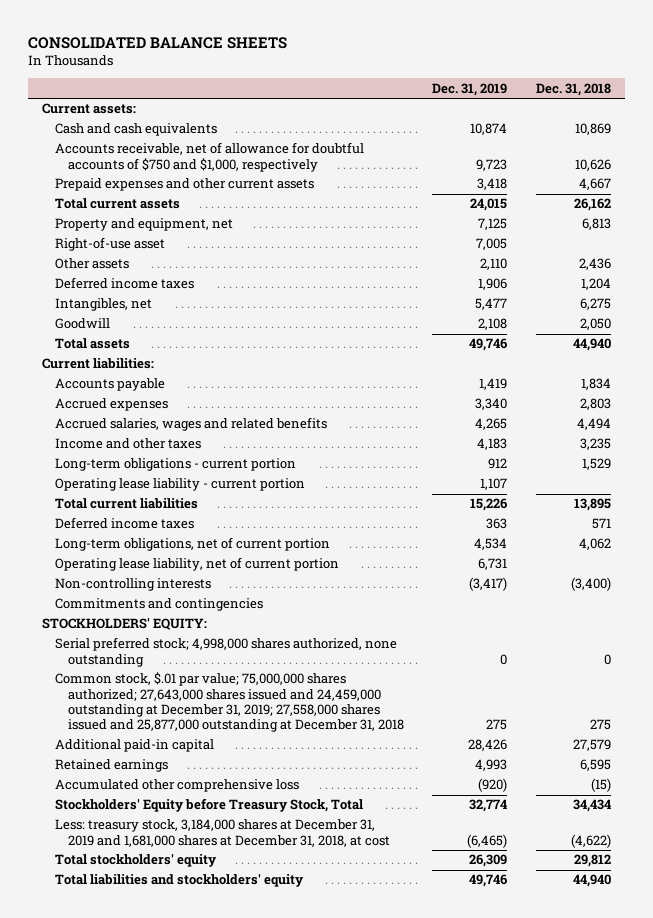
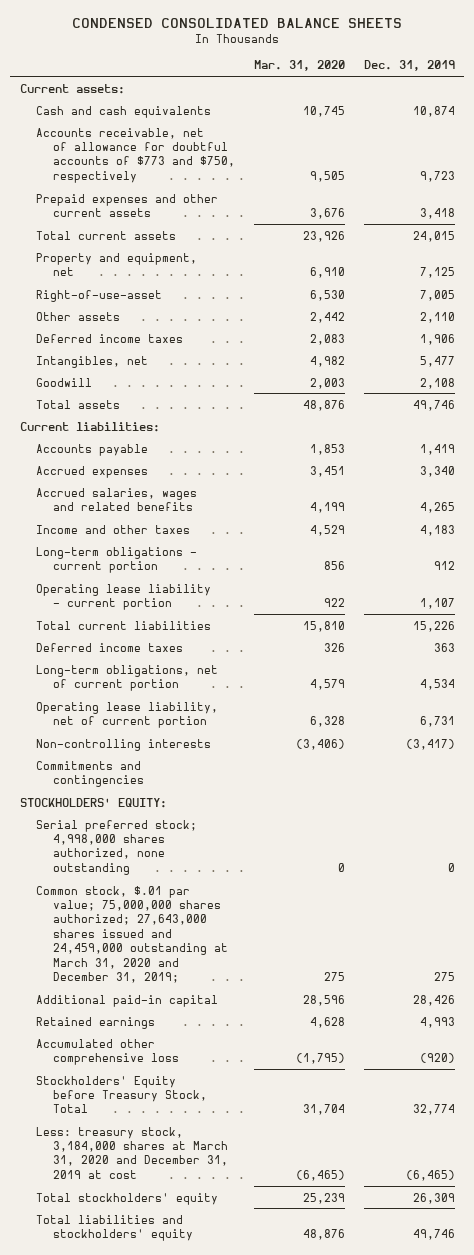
[27,36,287,49] CONSOLIDATED BALANCE SHEETS -> [72,17,403,28] CONDENSED CONSOLIDATED BALANCE SHEETS
[535,82,611,96] Dec. 31, 2018 -> none
none -> [253,60,345,72] Mar. 31, 2020
[54,142,364,172] Accounts receivable, net of allowance for doubtful accounts of $750 and $1,000, respectively -> [36,127,236,183] Accounts receivable, net of allowance for doubtful accounts of $773 and $750, respectively
[54,237,165,252] Right-of-use asset -> [36,289,163,302] Right-of-use-asset
[54,672,404,733] Common stock, $.01 par value; 75,000,000 shares authorized; 27,643,000 shares issued and 24,459,000 outstanding at December 31, 2019; 27,558,000 shares issued and 25,877,000 outstanding at December 31, 2018 -> [36,885,229,984] Common stock, $.01 par value; 75,000,000 shares authorized; 27,643,000 shares issued and 24,459,000 outstanding at March 31, 2020 and December 31, 2019;
[54,819,390,847] Less: treasury stock, 3,184,000 shares at December 31, 2019 and 1,681,000 shares at December 31, 2018, at cost -> [36,1126,229,1179] Less: treasury stock, 3,184,000 shares at March 31, 2020 and December 31, 2019 at cost

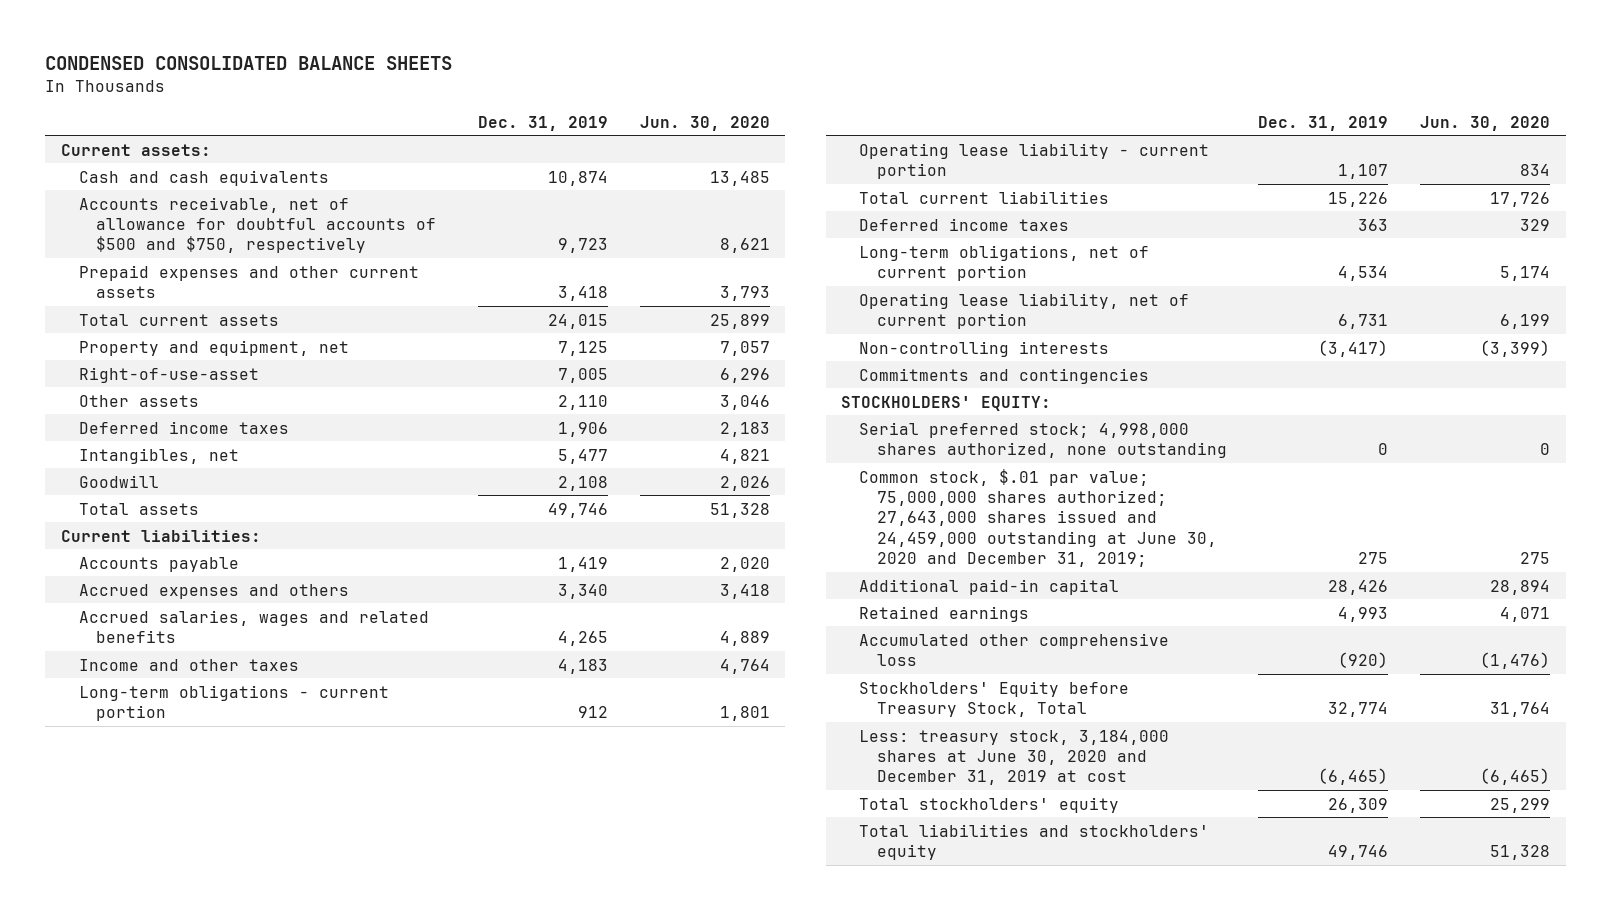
[253,60,345,72] Mar. 31, 2020 -> none
none -> [639,115,770,131] Jun. 30, 2020
[36,127,236,183] Accounts receivable, net of allowance for doubtful accounts of $773 and $750, respectively -> [78,196,437,254] Accounts receivable, net of allowance for doubtful accounts of $500 and $750, respectively
[36,465,149,478] Accrued expenses -> [78,583,349,599] Accrued expenses and others
[36,885,229,984] Common stock, $.01 par value; 75,000,000 shares authorized; 27,643,000 shares issued and 24,459,000 outstanding at March 31, 2020 and December 31, 2019; -> [859,468,1217,568] Common stock, $.01 par value; 75,000,000 shares authorized; 27,643,000 shares issued and 24,459,000 outstanding at June 30, 2020 and December 31, 2019;
[36,1126,229,1179] Less: treasury stock, 3,184,000 shares at March 31, 2020 and December 31, 2019 at cost -> [859,729,1170,786] Less: treasury stock, 3,184,000 shares at June 30, 2020 and December 31, 2019 at cost

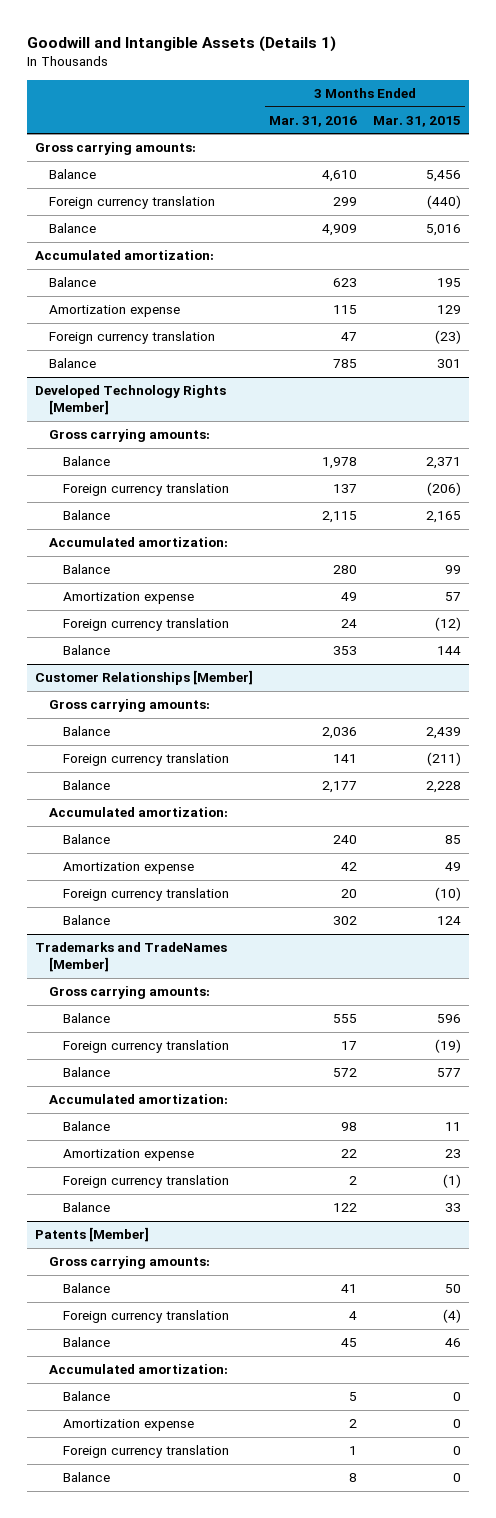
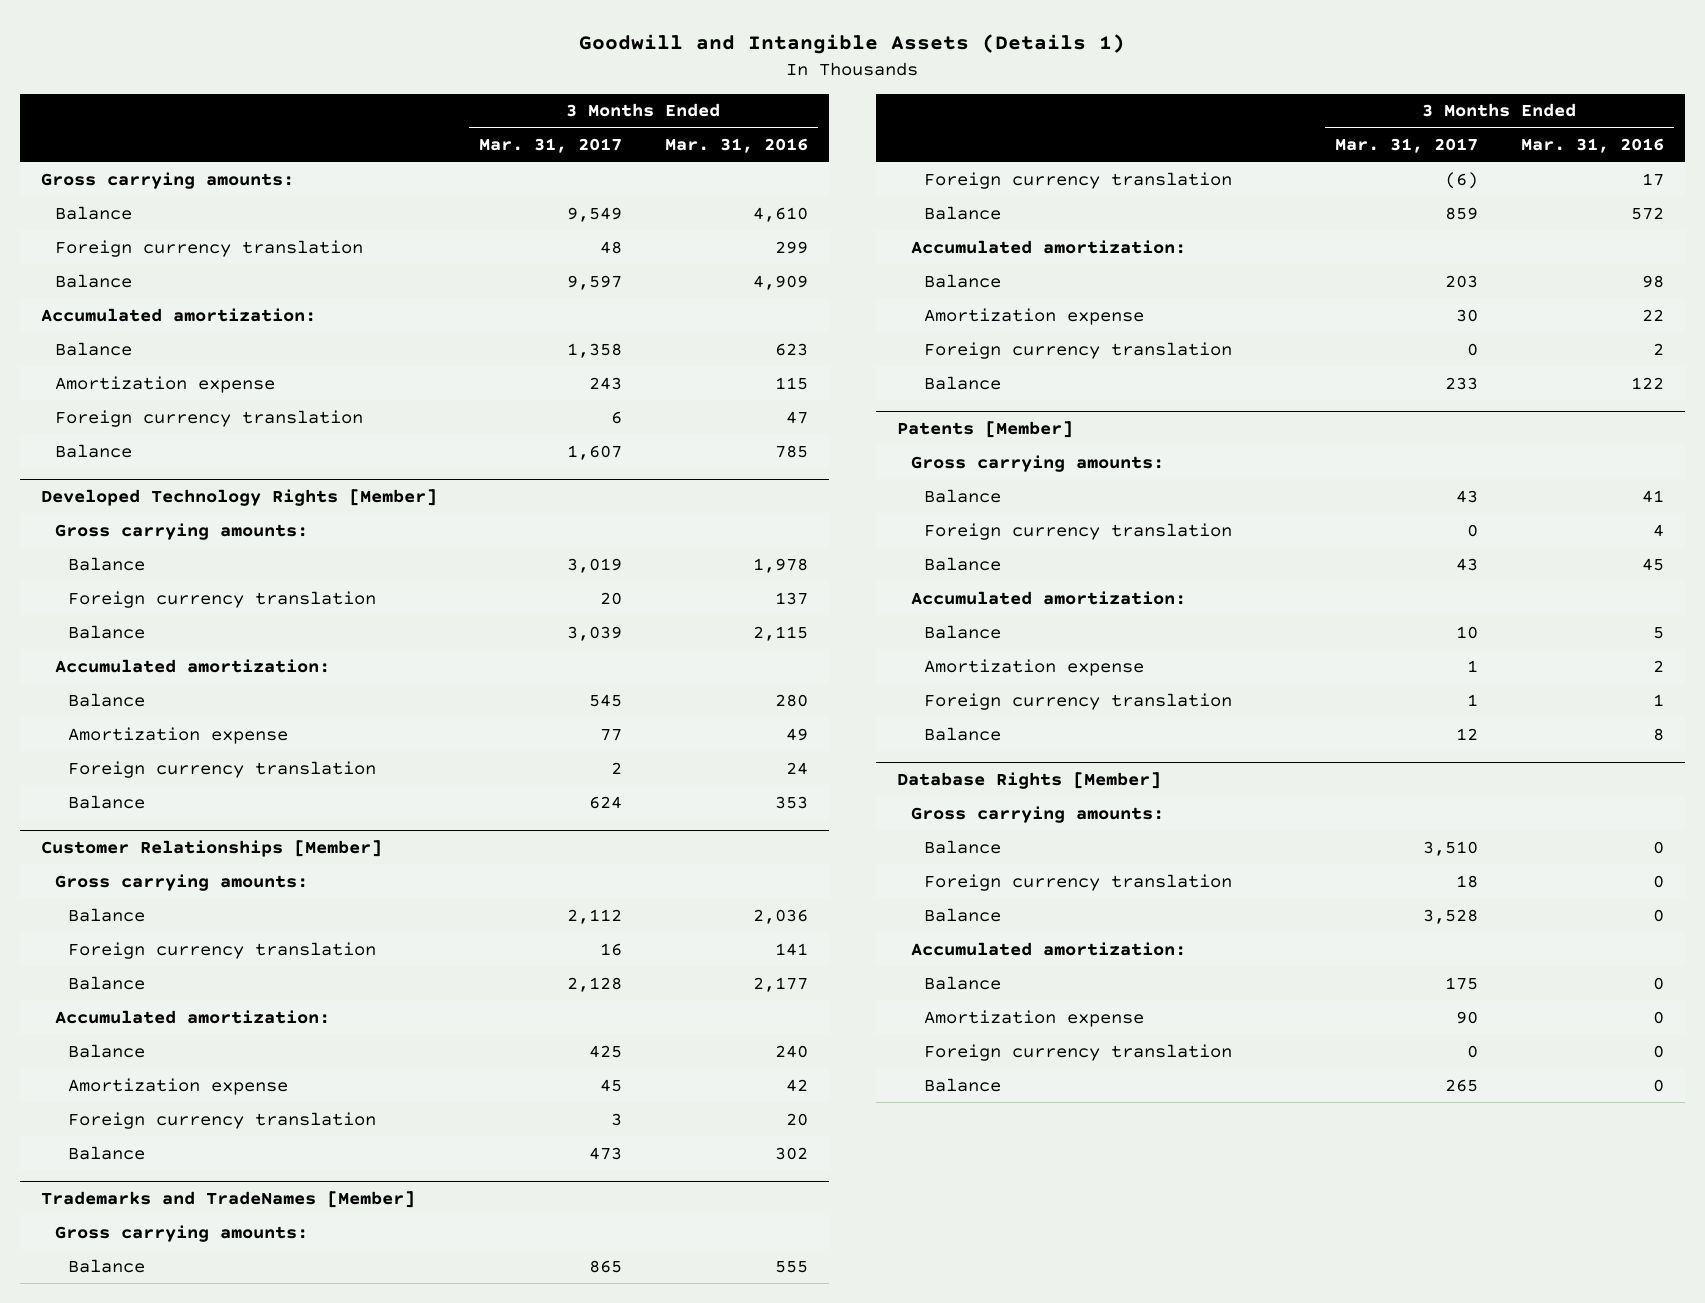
[373,115,462,127] Mar. 31, 2015 -> none
none -> [479,137,623,153] Mar. 31, 2017
none -> [897,772,1162,790] Database Rights [Member]
none -> [910,805,1164,823] Gross carrying amounts:
none -> [924,839,1002,854] Balance
none -> [924,873,1233,891] Foreign currency translation
none -> [924,907,1002,922] Balance
none -> [910,941,1186,956] Accumulated amortization:
none -> [924,975,1002,990] Balance
none -> [924,1009,1145,1027] Amortization expense
none -> [924,1043,1233,1061] Foreign currency translation
none -> [924,1077,1002,1092] Balance

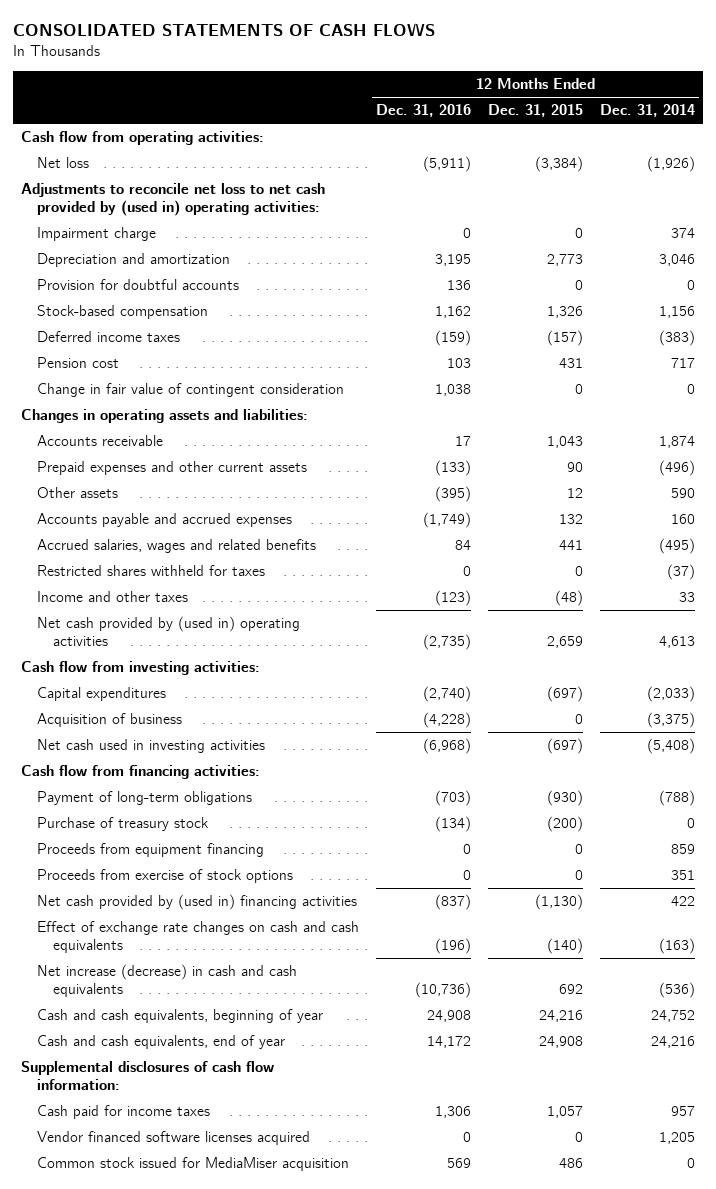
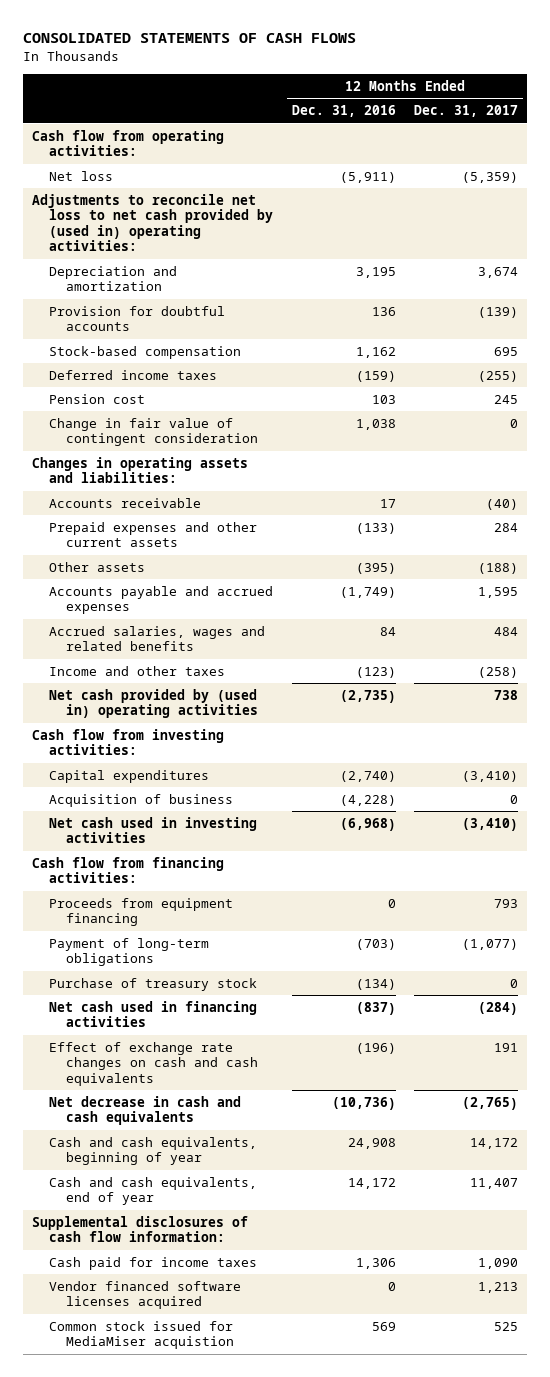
[488,104,584,118] Dec. 31, 2015 -> none
[599,104,695,118] Dec. 31, 2014 -> none
none -> [414,105,519,118] Dec. 31, 2017
[37,227,157,242] Impairment charge -> none
[37,565,266,577] Restricted shares withheld for taxes -> none
[37,843,265,858] Proceeds from equipment financing -> [48,897,233,927] Proceeds from equipment financing
[37,869,294,884] Proceeds from exercise of stock options -> none
[37,894,358,911] Net cash provided by (used in) financing activities -> [48,1000,257,1028] Net cash used in financing activities
[37,964,298,998] Net increase (decrease) in cash and cash equivalents -> [48,1095,241,1126] Net decrease in cash and cash equivalents
[37,1157,350,1172] Common stock issued for MediaMiser acquisition -> [48,1320,234,1350] Common stock issued for MediaMiser acquistion

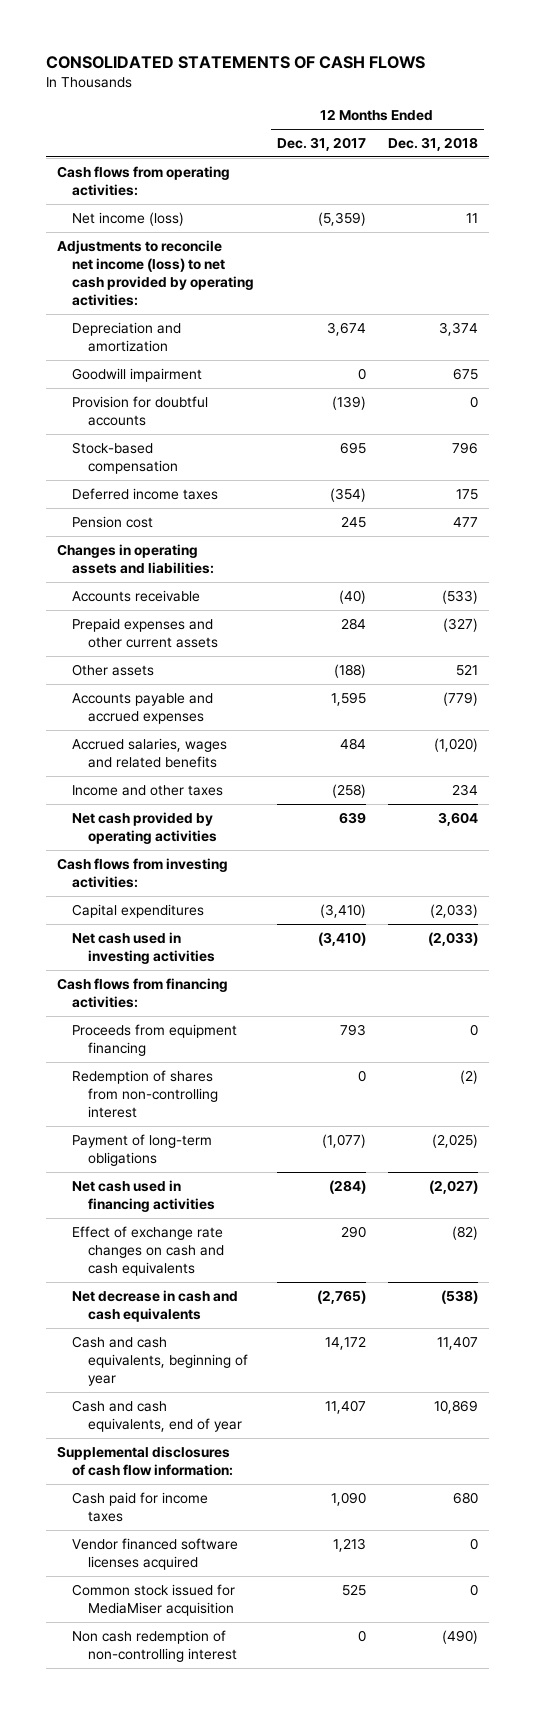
[291,105,396,118] Dec. 31, 2016 -> none
none -> [388,136,479,151] Dec. 31, 2018
[32,129,225,157] Cash flow from operating activities: -> [57,165,231,196] Cash flows from operating activities:
[48,170,113,181] Net loss -> [72,211,185,226] Net income (loss)
[32,193,273,252] Adjustments to reconcile net loss to net cash provided by (used in) operating activities: -> [57,239,255,306] Adjustments to reconcile net income (loss) to net cash provided by operating activities:
none -> [72,367,203,382] Goodwill impairment
[478,370,519,382] (255) -> [329,487,366,502] (354)
[48,417,258,447] Change in fair value of contingent consideration -> none
[48,688,258,719] Net cash provided by (used in) operating activities -> [72,811,217,844] Net cash provided by operating activities
[494,689,519,700] 738 -> [338,811,366,824] 639
[32,728,225,756] Cash flow from investing activities: -> [57,857,229,888] Cash flows from investing activities:
[48,793,233,807] Acquisition of business -> none
[32,856,225,884] Cash flow from financing activities: -> [57,977,229,1008] Cash flows from financing activities:
none -> [72,1069,218,1118] Redemption of shares from non-controlling interest
[48,977,257,991] Purchase of treasury stock -> none
[494,1042,519,1052] 191 -> [340,1225,366,1238] 290
[48,1320,234,1350] Common stock issued for MediaMiser acquistion -> [72,1583,236,1616] Common stock issued for MediaMiser acquisition
none -> [72,1629,237,1662] Non cash redemption of non-controlling interest

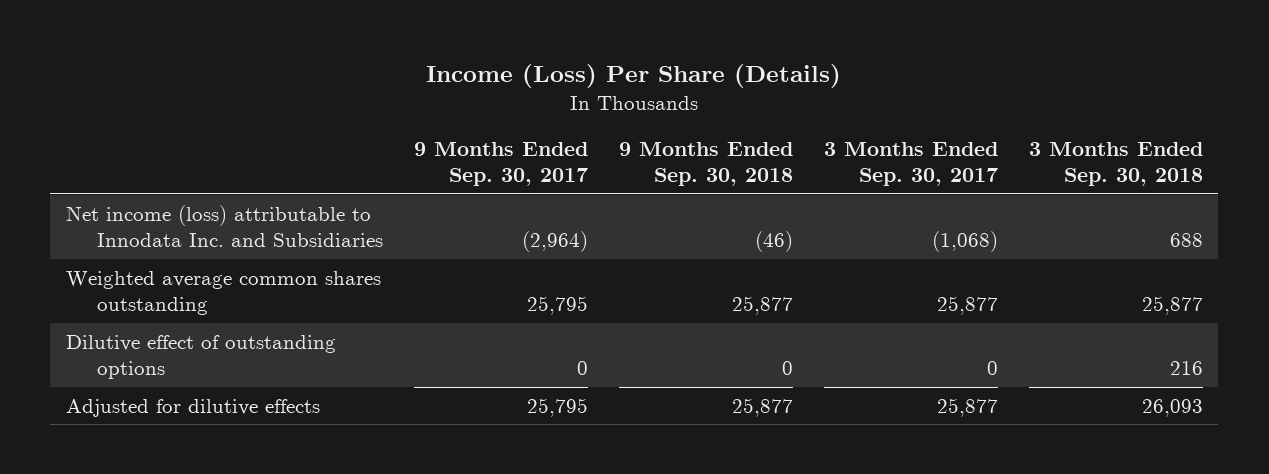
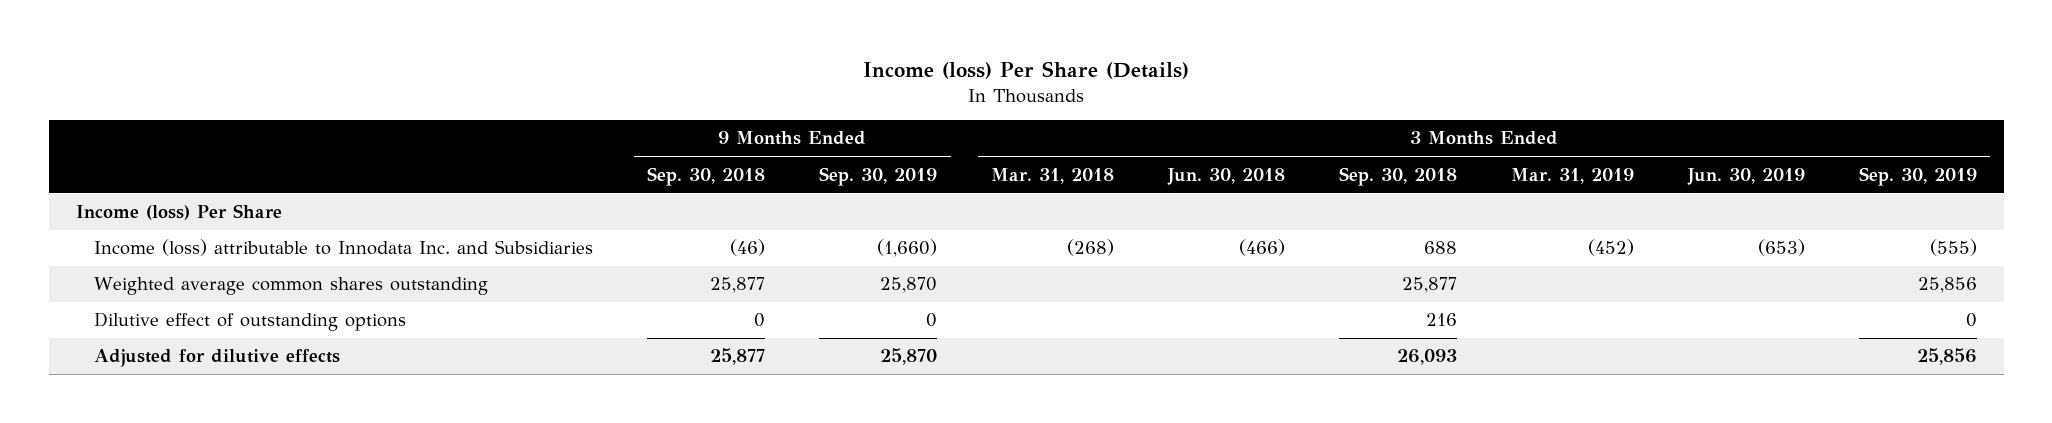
[426,64,842,89] Income (Loss) Per Share (Details) -> [863,60,1190,79] Income (loss) Per Share (Details)
[414,141,589,187] 9 Months Ended Sep. 30, 2017 -> none
[823,141,998,187] 3 Months Ended Sep. 30, 2017 -> none
none -> [819,166,938,186] Sep. 30, 2019
none -> [990,167,1114,184] Mar. 31, 2018
none -> [1166,167,1285,185] Jun. 30, 2018
none -> [1510,167,1634,184] Mar. 31, 2019
none -> [1686,167,1805,185] Jun. 30, 2019
none -> [1858,166,1977,186] Sep. 30, 2019
none -> [75,204,282,221] Income (loss) Per Share
[65,204,384,248] Net income (loss) attributable to Innodata Inc. and Subsidiaries -> [94,239,594,257] Income (loss) attributable to Innodata Inc. and Subsidiaries

